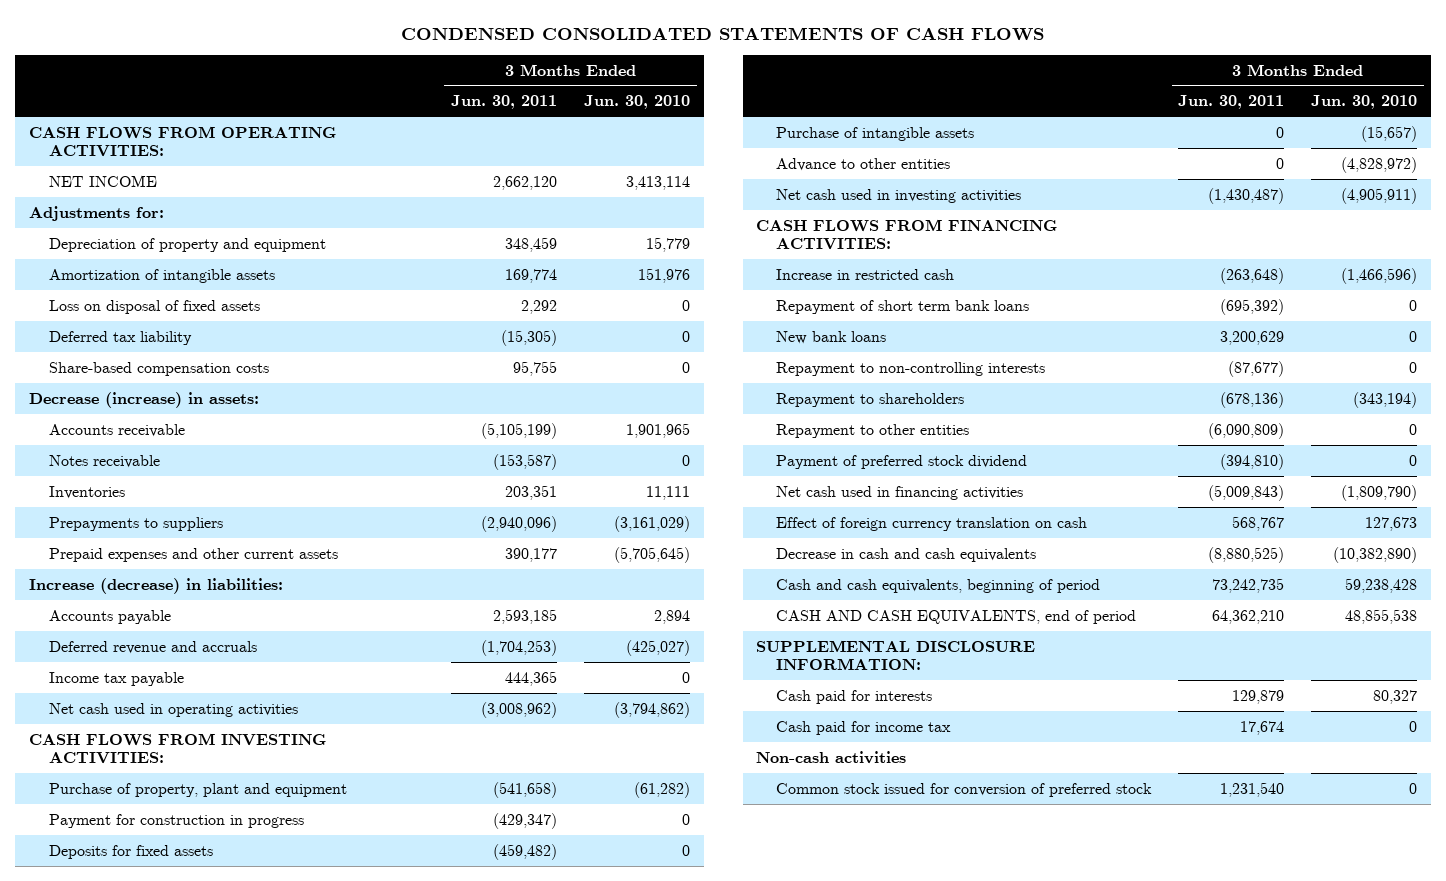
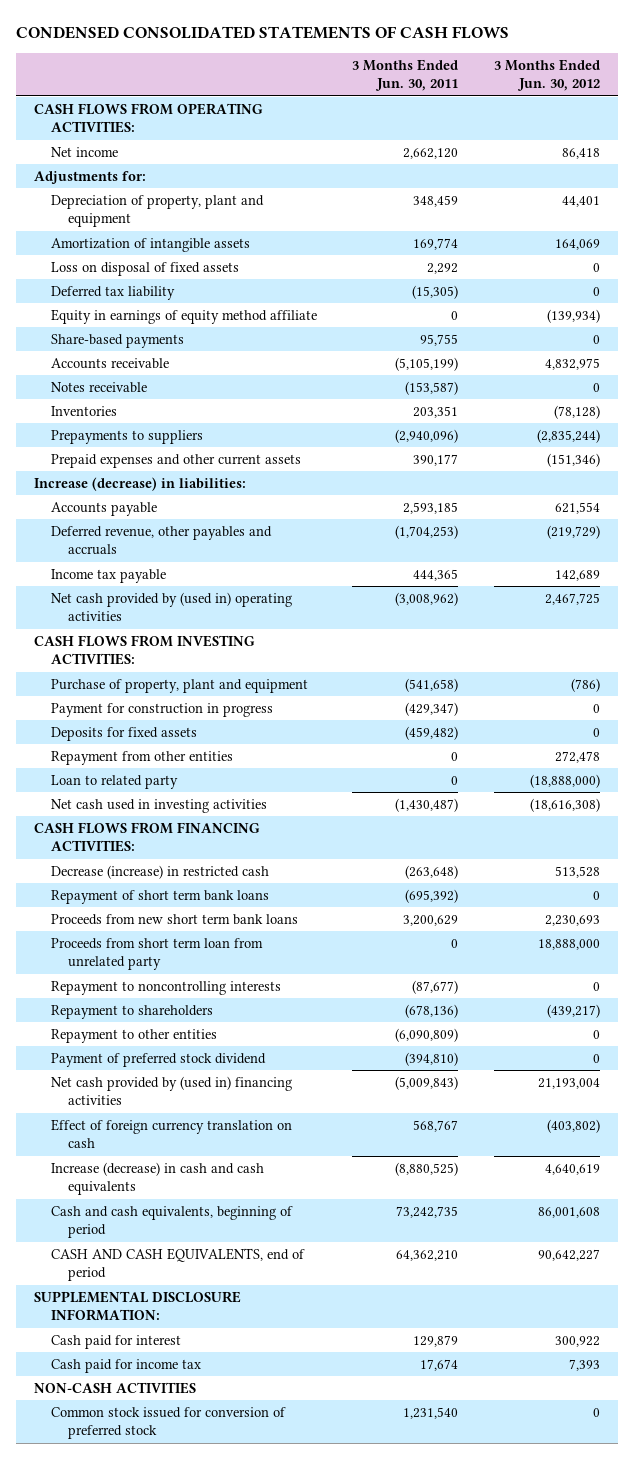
[584,95,691,110] Jun. 30, 2010 -> none
none -> [494,58,601,92] 3 Months Ended Jun. 30, 2012
[49,174,158,187] NET INCOME -> [50,146,118,157] Net income
[49,237,327,252] Depreciation of property and equipment -> [50,194,264,228] Depreciation of property, plant and equipment
[28,391,259,408] Decrease (increase) in assets: -> none
none -> [50,308,317,324] Equity in earnings of equity method affiliate
[49,361,270,376] Share-based compensation costs -> [50,333,184,348] Share-based payments
[49,640,258,654] Deferred revenue and accruals -> [50,525,272,556] Deferred revenue, other payables and accruals
[49,702,299,717] Net cash used in operating activities -> [50,591,292,622] Net cash provided by (used in) operating activities
[776,126,975,141] Purchase of intangible assets -> none
[776,157,951,171] Advance to other entities -> [50,750,233,765] Repayment from other entities
none -> [50,774,178,789] Loan to related party
[776,268,955,280] Increase in restricted cash -> [50,864,269,879] Decrease (increase) in restricted cash
[776,330,887,344] New bank loans -> [50,913,298,925] Proceeds from new short term bank loans
none -> [50,937,263,971] Proceeds from short term loan from unrelated party
[776,361,1046,376] Repayment to non-controlling interests -> [50,980,281,995] Repayment to noncontrolling interests
[776,485,1024,500] Net cash used in financing activities -> [50,1075,292,1106] Net cash provided by (used in) financing activities
[776,547,1037,562] Decrease in cash and cash equivalents -> [50,1161,264,1196] Increase (decrease) in cash and cash equivalents
[776,689,933,704] Cash paid for interests -> [50,1334,181,1349] Cash paid for interest
[756,750,907,764] Non-cash activities -> [33,1381,196,1394] NON-CASH ACTIVITIES

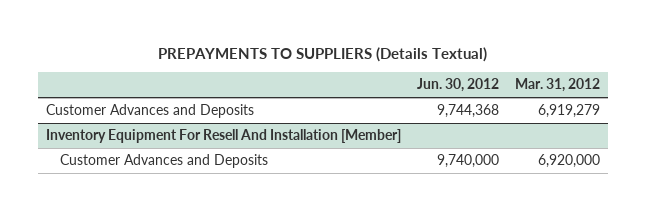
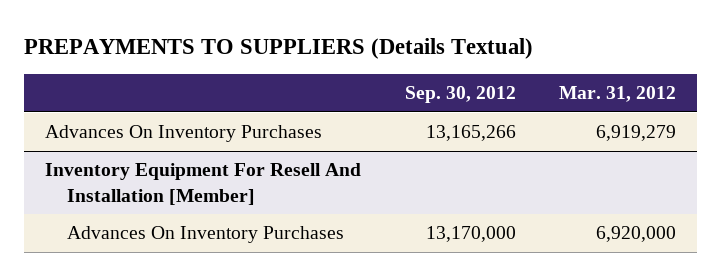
[417,78,500,93] Jun. 30, 2012 -> none
none -> [404,86,516,104] Sep. 30, 2012
[46,104,255,119] Customer Advances and Deposits -> [45,125,323,143] Advances On Inventory Purchases
[60,154,269,169] Customer Advances and Deposits -> [67,226,345,244] Advances On Inventory Purchases

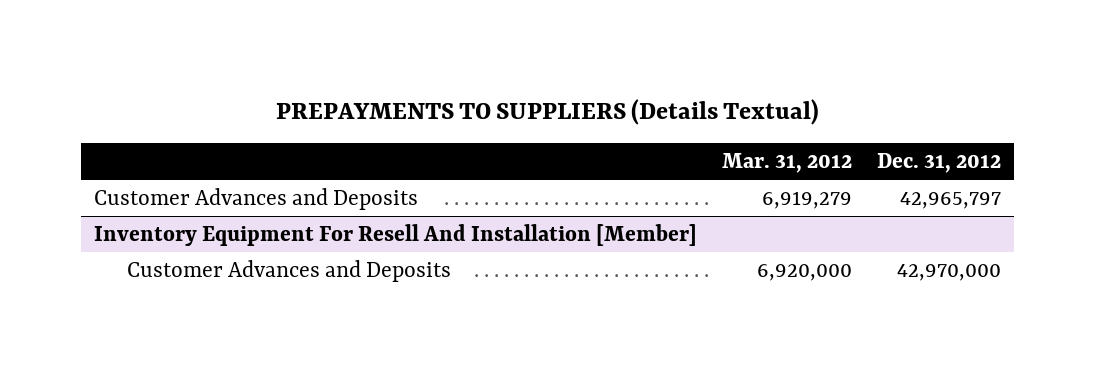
[404,86,516,104] Sep. 30, 2012 -> none
none -> [877,153,1002,174] Dec. 31, 2012
[45,125,323,143] Advances On Inventory Purchases -> [93,188,418,211] Customer Advances and Deposits
[67,226,345,244] Advances On Inventory Purchases -> [126,260,451,283] Customer Advances and Deposits

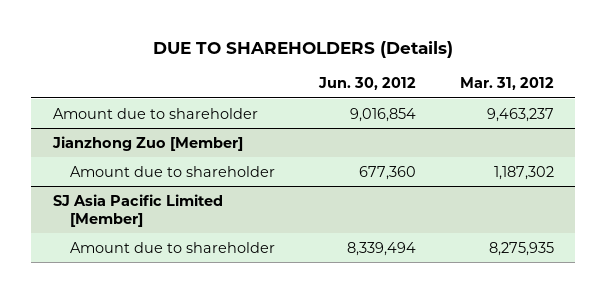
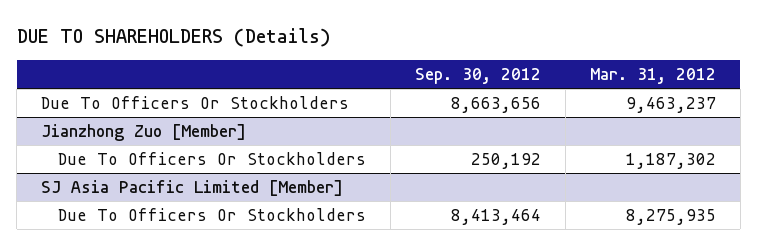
[317,77,416,91] Jun. 30, 2012 -> none
none -> [414,68,541,85] Sep. 30, 2012
[53,107,259,119] Amount due to shareholder -> [41,95,350,109] Due To Officers Or Stockholders
[70,165,276,177] Amount due to shareholder -> [58,151,367,165] Due To Officers Or Stockholders
[70,241,276,253] Amount due to shareholder -> [58,207,367,221] Due To Officers Or Stockholders

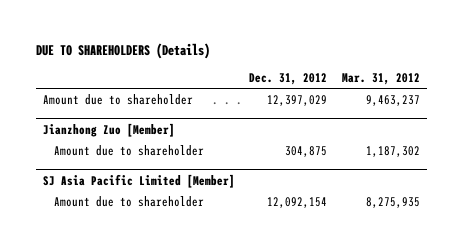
[414,68,541,85] Sep. 30, 2012 -> none
none -> [249,73,328,86] Dec. 31, 2012
[41,95,350,109] Due To Officers Or Stockholders -> [42,94,193,106] Amount due to shareholder
[58,151,367,165] Due To Officers Or Stockholders -> [53,145,204,157] Amount due to shareholder
[58,207,367,221] Due To Officers Or Stockholders -> [53,196,204,208] Amount due to shareholder

